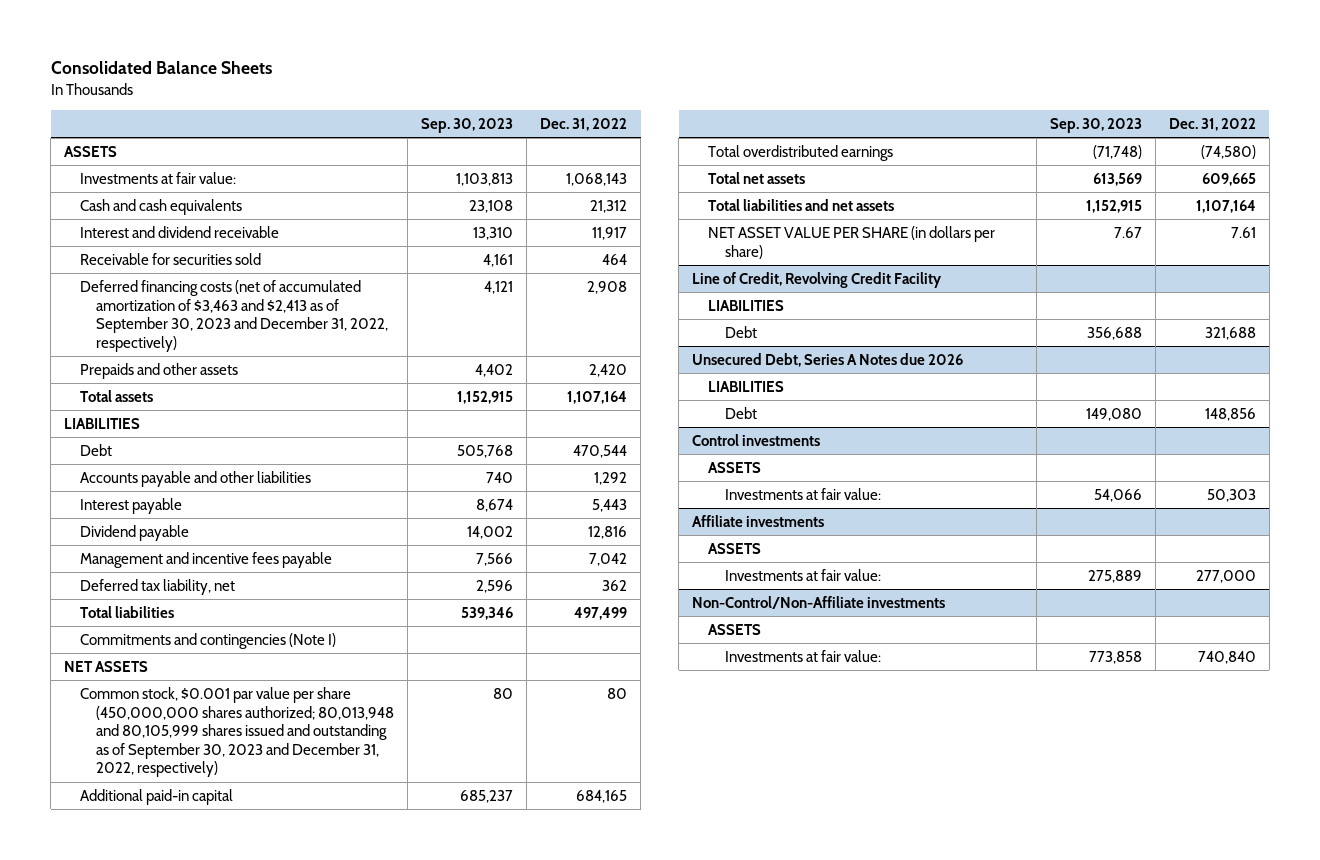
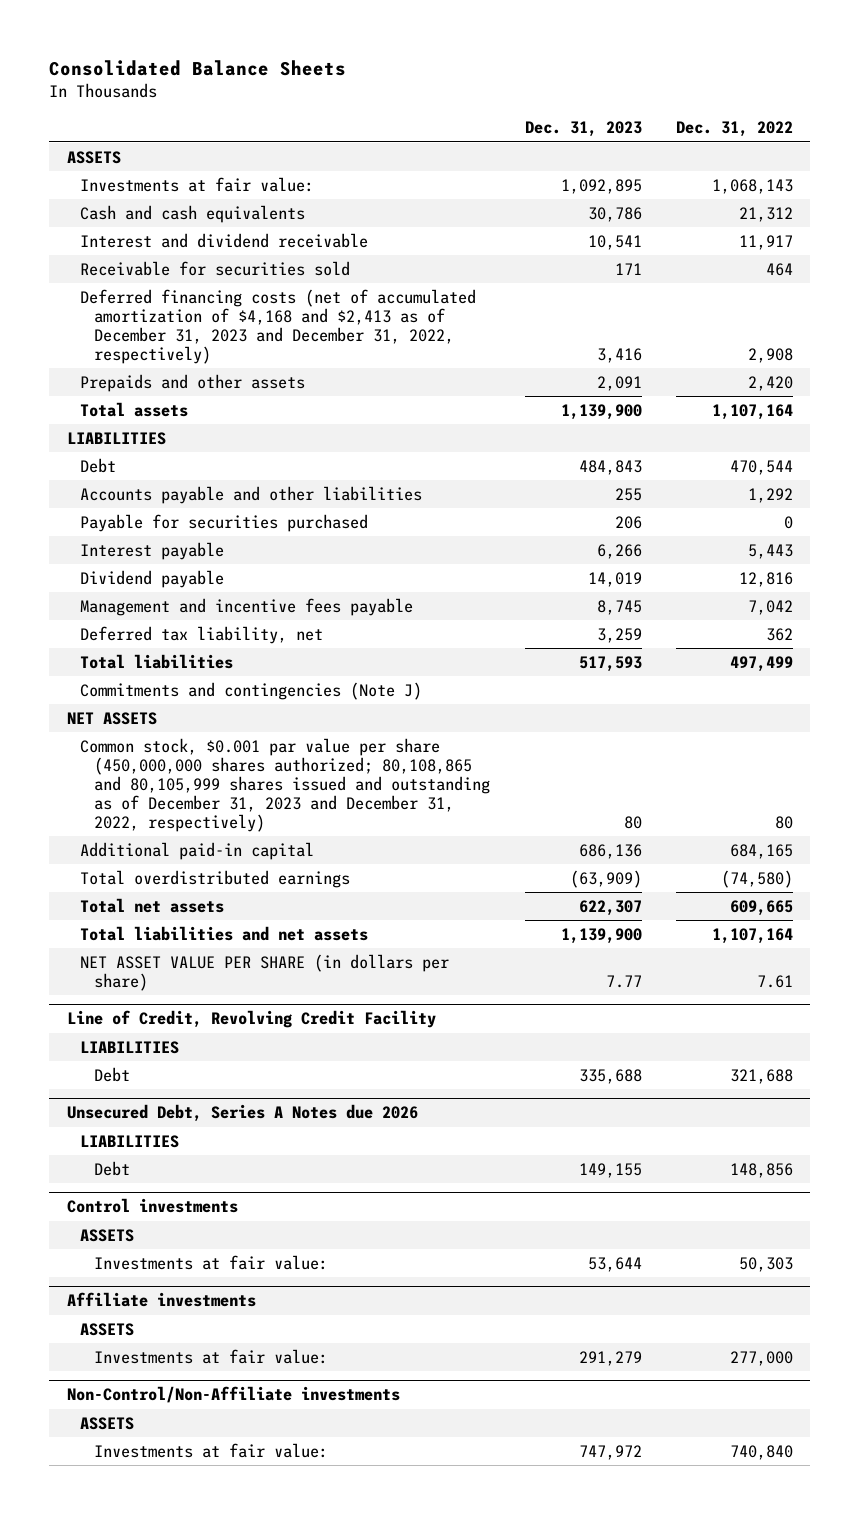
[421,117,514,133] Sep. 30, 2023 -> none
none -> [524,121,642,138] Dec. 31, 2023
[80,279,389,352] Deferred financing costs (net of accumulated amortization of $3,463 and $2,413 as of September 30, 2023 and December 31, 2022, respectively) -> [80,288,477,364] Deferred financing costs (net of accumulated amortization of $4,168 and $2,413 as of December 31, 2023 and December 31, 2022, respectively)
none -> [80,513,369,532] Payable for securities purchased
[80,632,337,649] Commitments and contingencies (Note I) -> [80,681,423,700] Commitments and contingencies (Note J)
[80,686,395,778] Common stock, $0.001 par value per share (450,000,000 shares authorized; 80,013,948 and 80,105,999 shares issued and outstanding as of September 30, 2023 and December 31, 2022, respectively) -> [80,737,491,832] Common stock, $0.001 par value per share (450,000,000 shares authorized; 80,108,865 and 80,105,999 shares issued and outstanding as of December 31, 2023 and December 31, 2022, respectively)

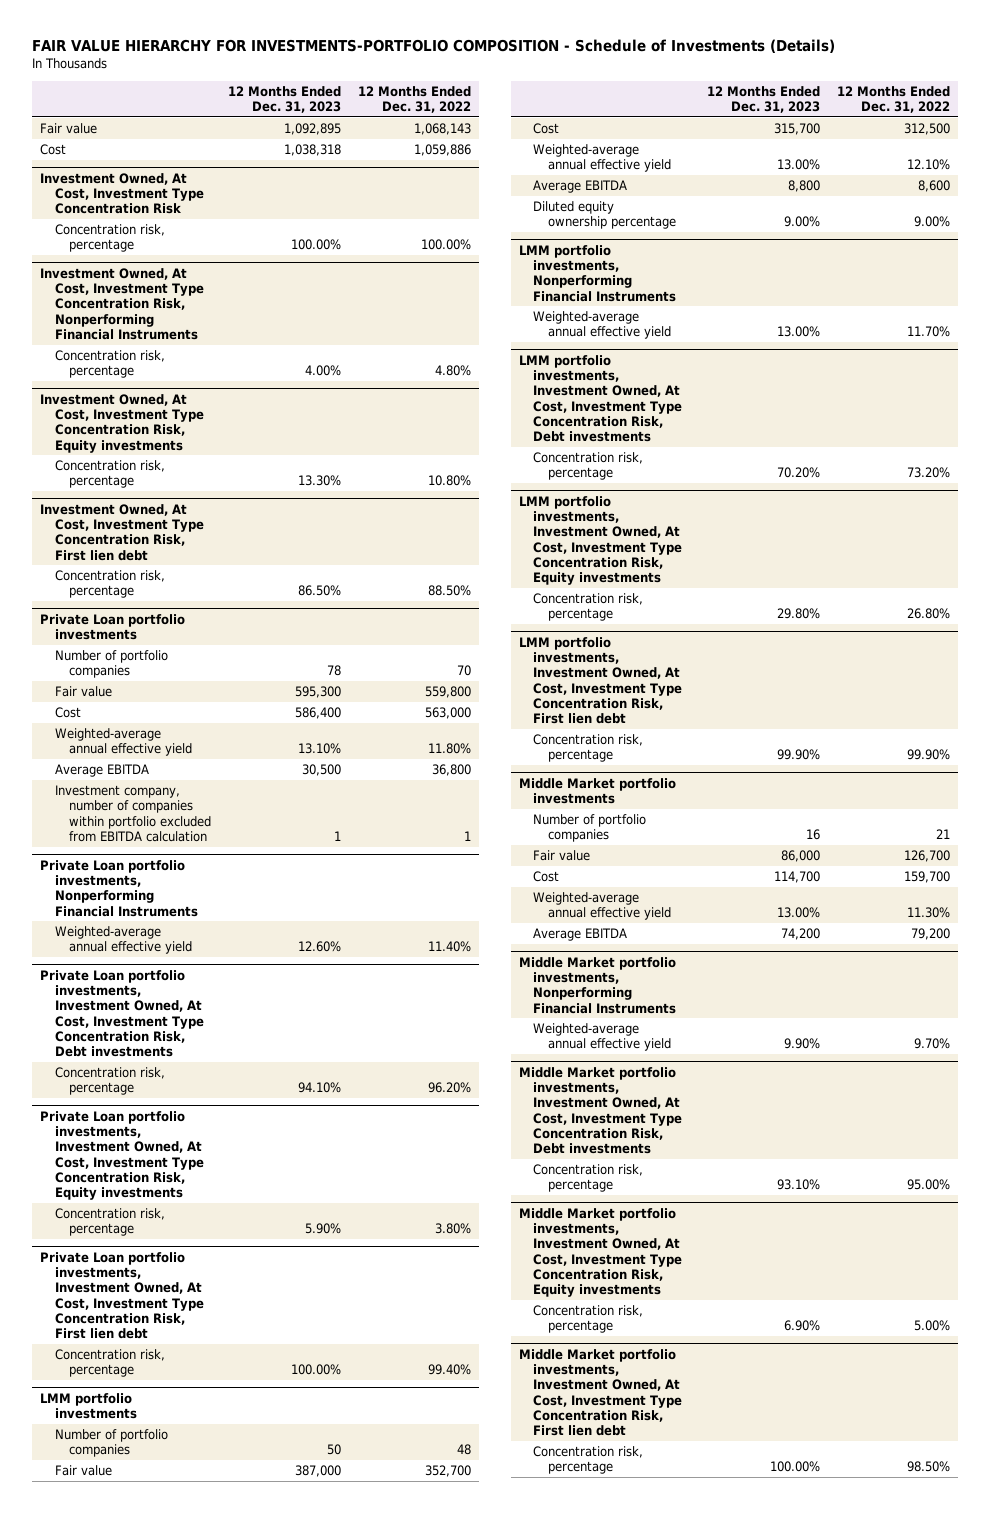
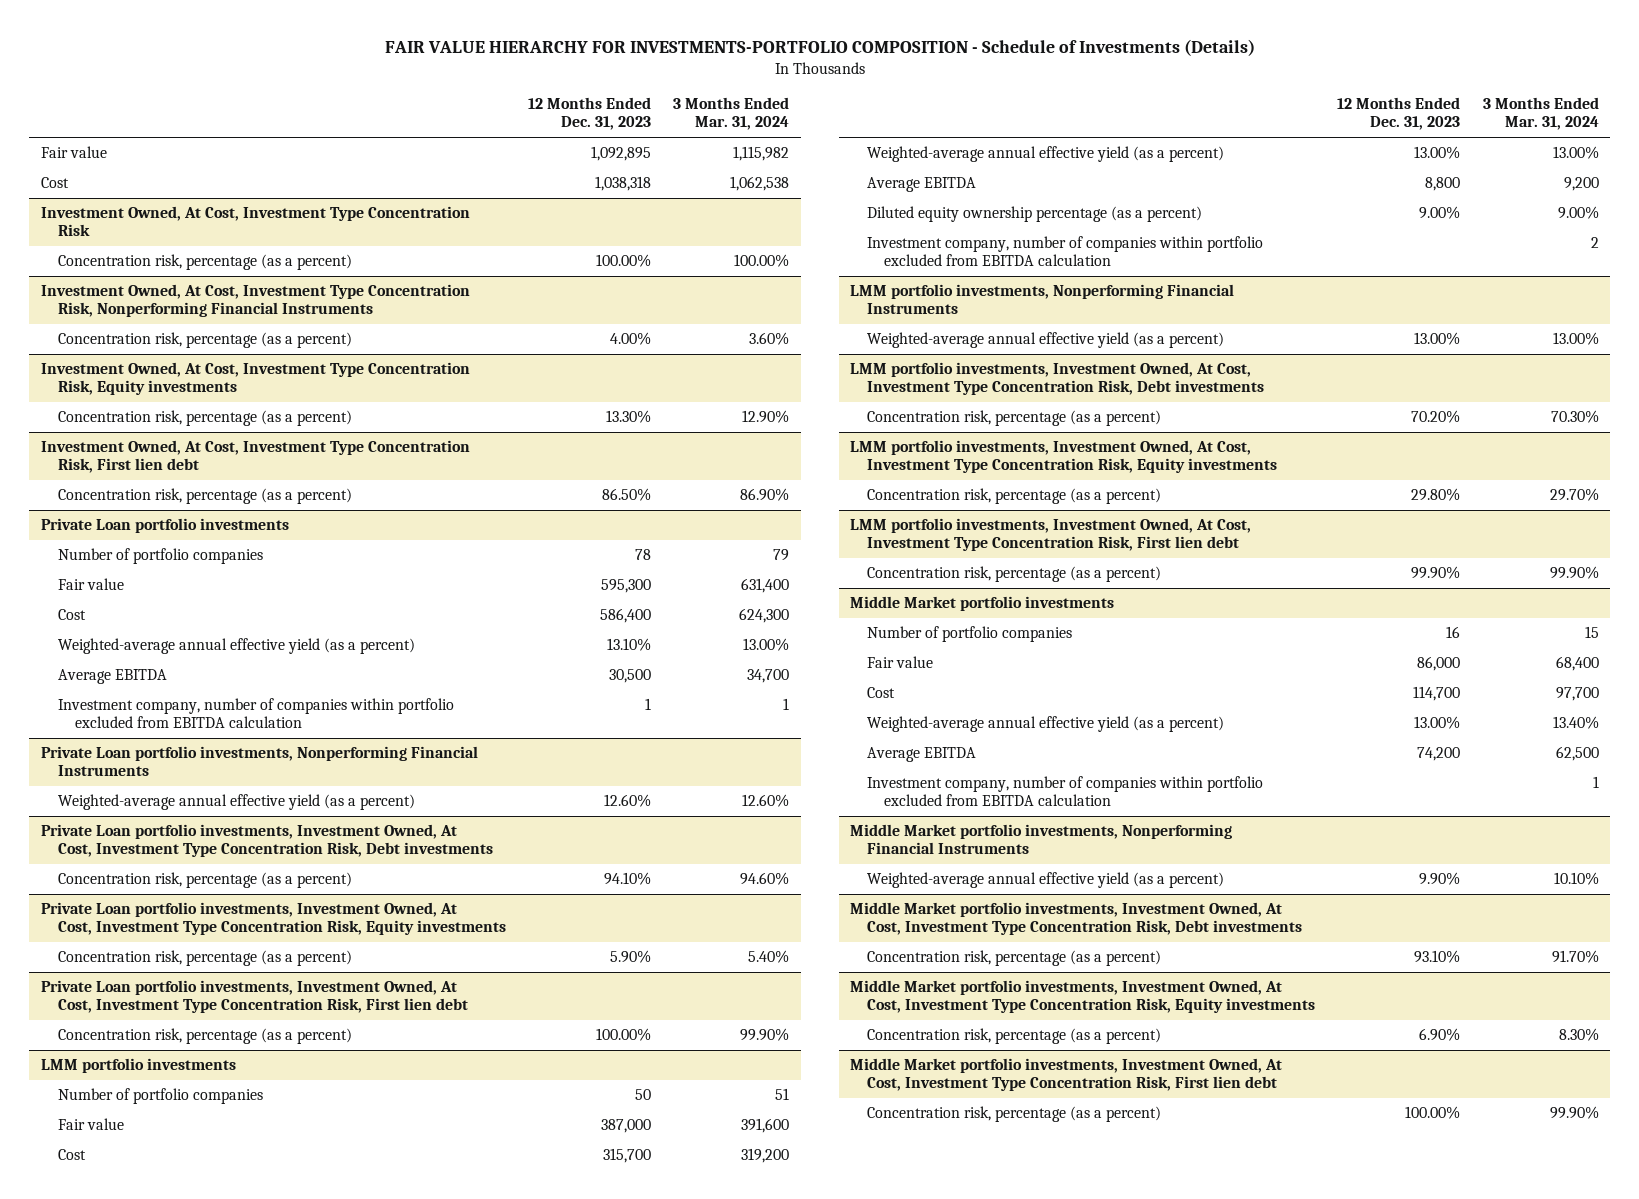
[357,85,471,114] 12 Months Ended Dec. 31, 2022 -> none
none -> [673,97,790,131] 3 Months Ended Mar. 31, 2024
[54,223,165,253] Concentration risk, percentage -> [57,254,352,271] Concentration risk, percentage (as a percent)
[54,349,165,379] Concentration risk, percentage -> [57,332,352,349] Concentration risk, percentage (as a percent)
[54,459,165,489] Concentration risk, percentage -> [57,410,352,427] Concentration risk, percentage (as a percent)
[54,569,165,599] Concentration risk, percentage -> [57,488,352,505] Concentration risk, percentage (as a percent)
[54,727,192,757] Weighted-average annual effective yield -> [57,638,415,655] Weighted-average annual effective yield (as a percent)
[54,925,192,955] Weighted-average annual effective yield -> [57,794,415,811] Weighted-average annual effective yield (as a percent)
[54,1066,165,1096] Concentration risk, percentage -> [57,872,352,889] Concentration risk, percentage (as a percent)
[54,1207,165,1237] Concentration risk, percentage -> [57,950,352,967] Concentration risk, percentage (as a percent)
[54,1348,165,1378] Concentration risk, percentage -> [57,1028,352,1045] Concentration risk, percentage (as a percent)
[533,143,671,173] Weighted-average annual effective yield -> [867,146,1225,163] Weighted-average annual effective yield (as a percent)
[533,200,676,230] Diluted equity ownership percentage -> [867,206,1203,223] Diluted equity ownership percentage (as a percent)
none -> [867,236,1264,267] Investment company, number of companies within portfolio excluded from EBITDA calculation
[533,310,671,340] Weighted-average annual effective yield -> [867,332,1225,349] Weighted-average annual effective yield (as a percent)
[533,451,644,481] Concentration risk, percentage -> [867,410,1162,427] Concentration risk, percentage (as a percent)
[533,592,644,622] Concentration risk, percentage -> [867,488,1162,505] Concentration risk, percentage (as a percent)
[533,733,644,763] Concentration risk, percentage -> [867,566,1162,583] Concentration risk, percentage (as a percent)
[533,891,671,921] Weighted-average annual effective yield -> [867,716,1225,733] Weighted-average annual effective yield (as a percent)
none -> [867,776,1264,807] Investment company, number of companies within portfolio excluded from EBITDA calculation
[533,1022,671,1052] Weighted-average annual effective yield -> [867,872,1225,889] Weighted-average annual effective yield (as a percent)
[533,1163,644,1193] Concentration risk, percentage -> [867,950,1162,967] Concentration risk, percentage (as a percent)
[533,1304,644,1334] Concentration risk, percentage -> [867,1028,1162,1045] Concentration risk, percentage (as a percent)
[533,1445,644,1475] Concentration risk, percentage -> [867,1106,1162,1123] Concentration risk, percentage (as a percent)

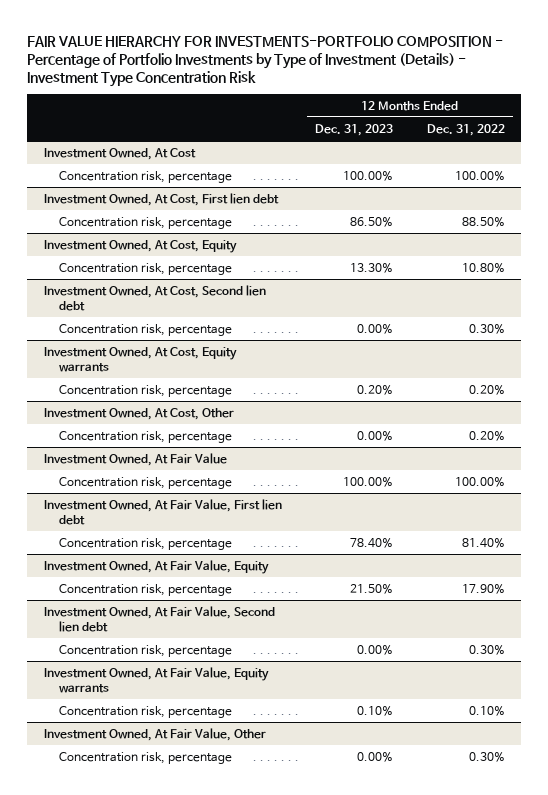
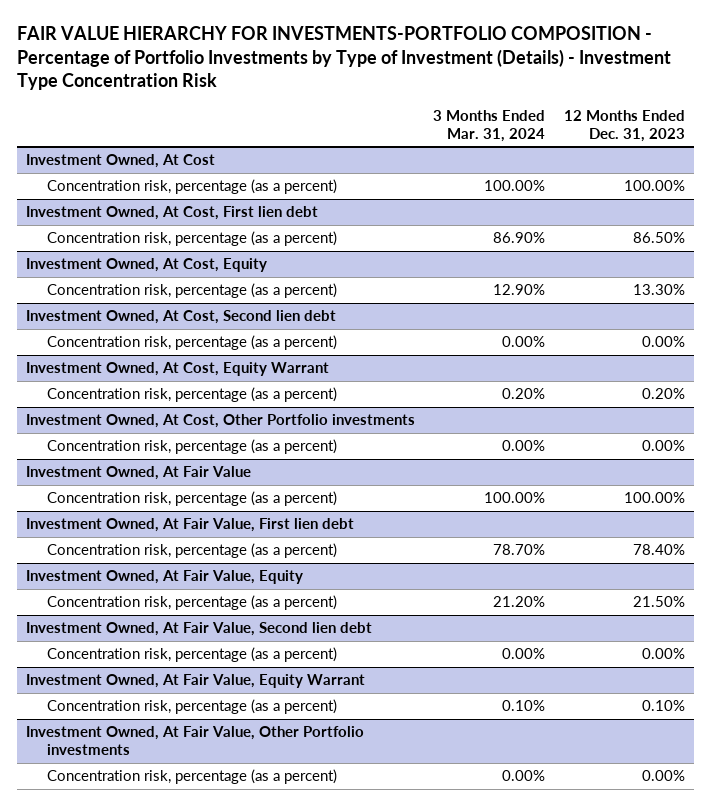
[426,123,505,136] Dec. 31, 2022 -> none
none -> [433,109,546,142] 3 Months Ended Mar. 31, 2024
[59,170,233,183] Concentration risk, percentage -> [46,179,337,195] Concentration risk, percentage (as a percent)
[59,216,233,229] Concentration risk, percentage -> [46,231,337,247] Concentration risk, percentage (as a percent)
[59,262,233,275] Concentration risk, percentage -> [46,283,337,299] Concentration risk, percentage (as a percent)
[59,323,233,336] Concentration risk, percentage -> [46,335,337,351] Concentration risk, percentage (as a percent)
[43,346,237,372] Investment Owned, At Cost, Equity warrants -> [25,362,329,377] Investment Owned, At Cost, Equity Warrant
[59,384,233,397] Concentration risk, percentage -> [46,387,337,403] Concentration risk, percentage (as a percent)
[43,407,234,420] Investment Owned, At Cost, Other -> [25,414,415,429] Investment Owned, At Cost, Other Portfolio investments
[59,430,233,443] Concentration risk, percentage -> [46,439,337,455] Concentration risk, percentage (as a percent)
[59,476,233,489] Concentration risk, percentage -> [46,491,337,507] Concentration risk, percentage (as a percent)
[59,537,233,550] Concentration risk, percentage -> [46,543,337,559] Concentration risk, percentage (as a percent)
[59,583,233,596] Concentration risk, percentage -> [46,595,337,611] Concentration risk, percentage (as a percent)
[59,644,233,657] Concentration risk, percentage -> [46,647,337,663] Concentration risk, percentage (as a percent)
[43,666,269,693] Investment Owned, At Fair Value, Equity warrants -> [25,674,365,689] Investment Owned, At Fair Value, Equity Warrant
[59,705,233,718] Concentration risk, percentage -> [46,699,337,715] Concentration risk, percentage (as a percent)
[43,727,266,741] Investment Owned, At Fair Value, Other -> [25,726,364,756] Investment Owned, At Fair Value, Other Portfolio investments
[59,751,233,764] Concentration risk, percentage -> [46,769,337,785] Concentration risk, percentage (as a percent)

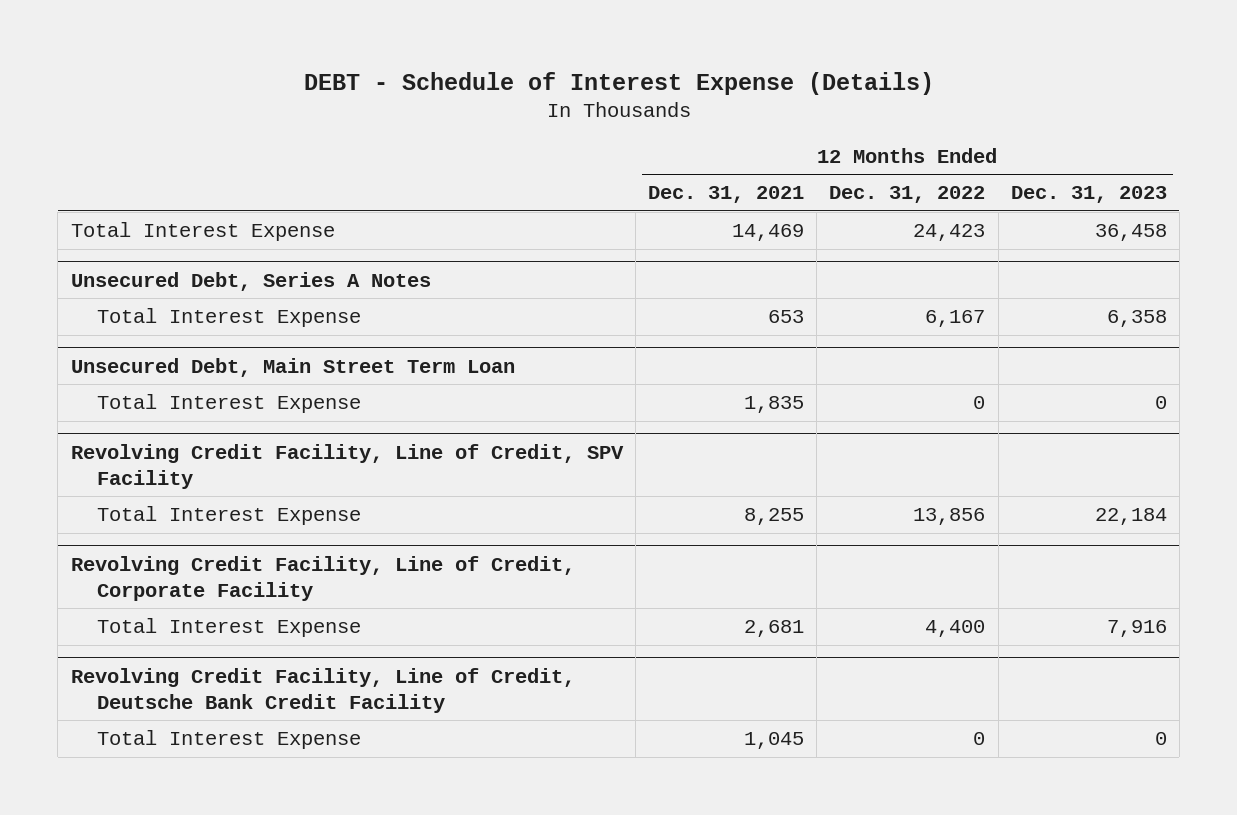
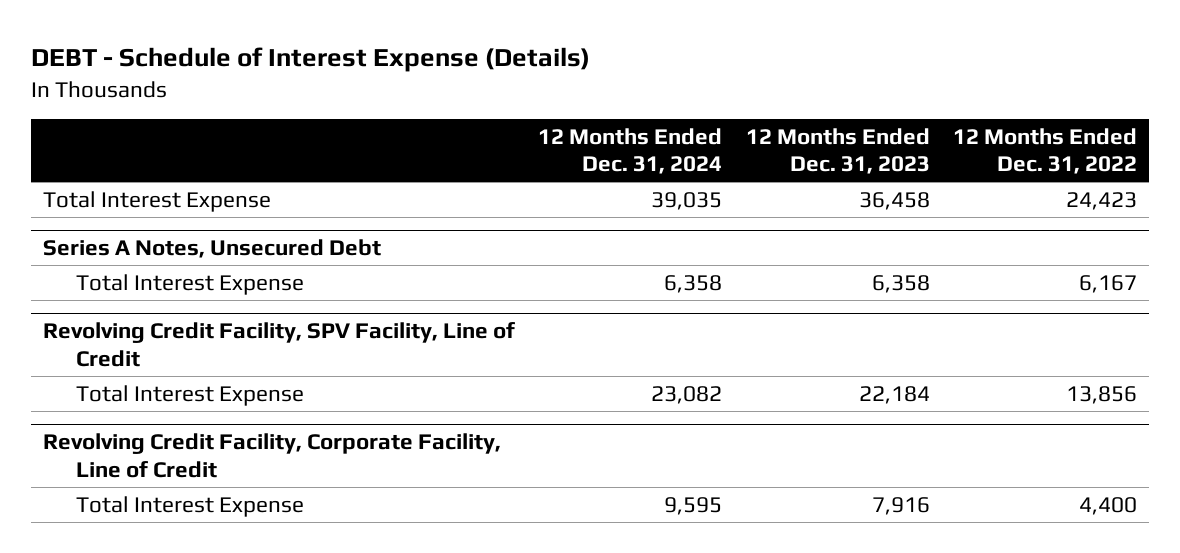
[648,186,805,204] Dec. 31, 2021 -> none
none -> [538,127,723,174] 12 Months Ended Dec. 31, 2024
[70,271,431,291] Unsecured Debt, Series A Notes -> [43,239,382,259] Series A Notes, Unsecured Debt
[70,357,515,377] Unsecured Debt, Main Street Term Loan -> none
[97,394,362,414] Total Interest Expense -> none
[70,443,624,489] Revolving Credit Facility, Line of Credit, SPV Facility -> [43,322,516,367] Revolving Credit Facility, SPV Facility, Line of Credit
[70,555,575,601] Revolving Credit Facility, Line of Credit, Corporate Facility -> [43,433,502,478] Revolving Credit Facility, Corporate Facility, Line of Credit
[70,667,575,713] Revolving Credit Facility, Line of Credit, Deutsche Bank Credit Facility -> none
[97,730,362,750] Total Interest Expense -> none

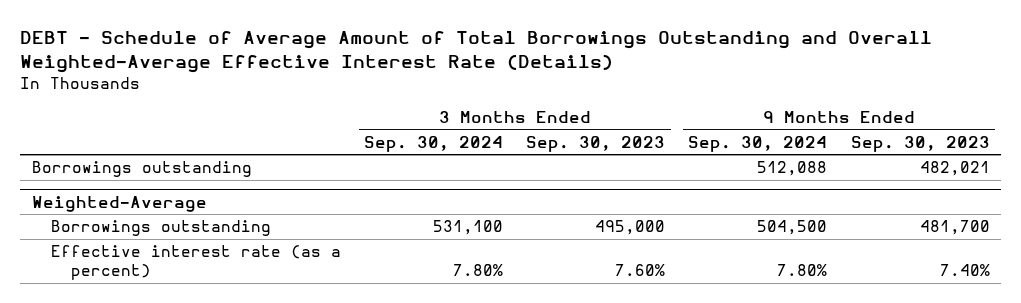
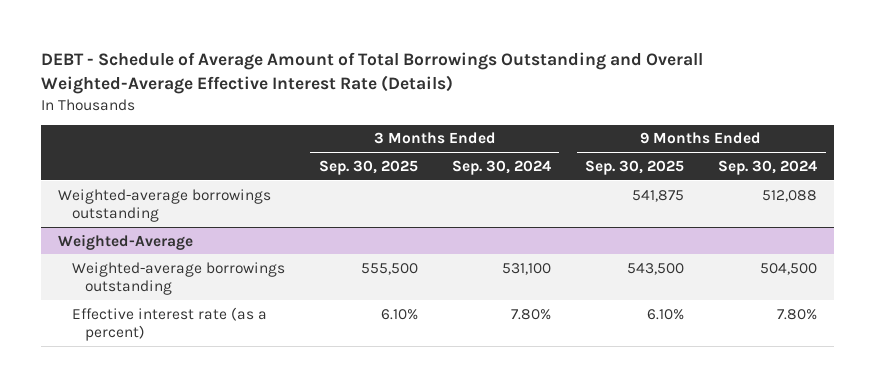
[526,135,666,152] Sep. 30, 2023 -> none
[850,135,990,152] Sep. 30, 2023 -> none
none -> [318,159,418,175] Sep. 30, 2025
none -> [585,159,685,175] Sep. 30, 2025
[31,161,252,178] Borrowings outstanding -> [58,188,272,222] Weighted-average borrowings outstanding
[51,220,272,237] Borrowings outstanding -> [71,261,285,295] Weighted-average borrowings outstanding

